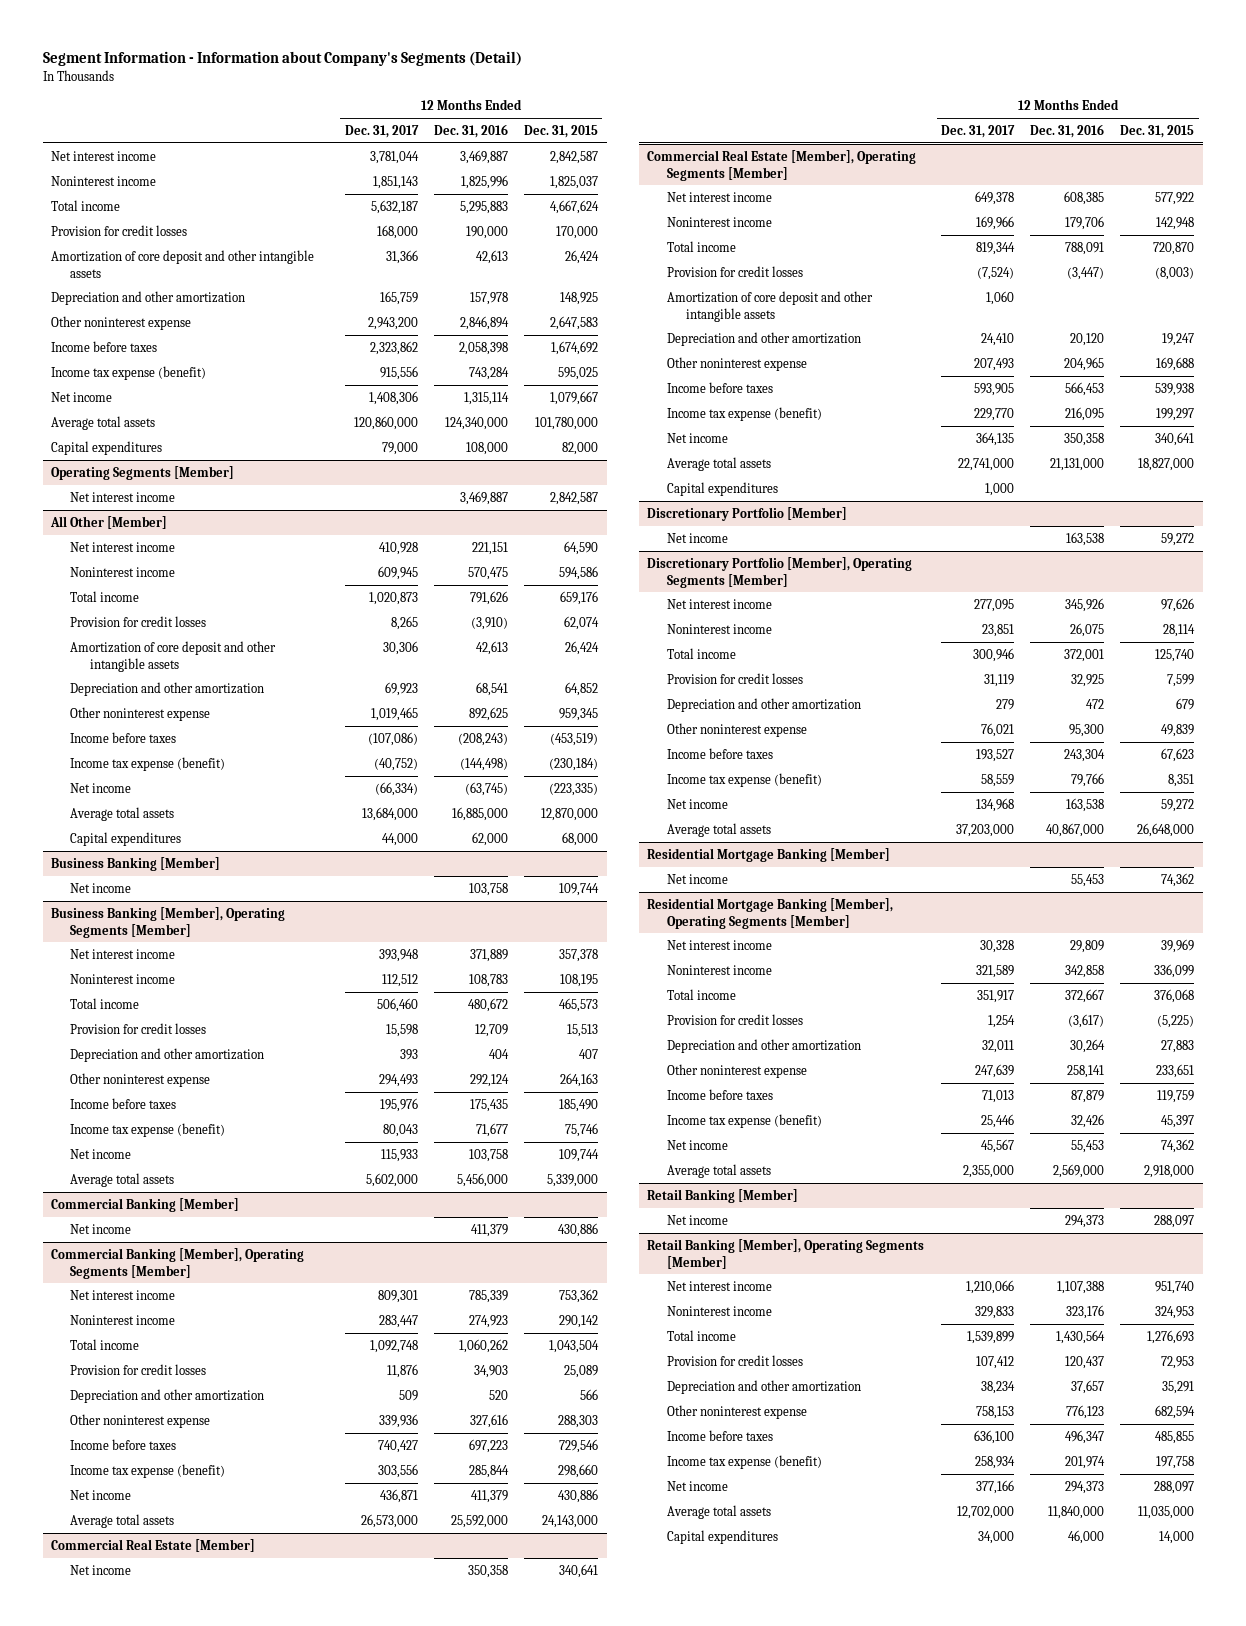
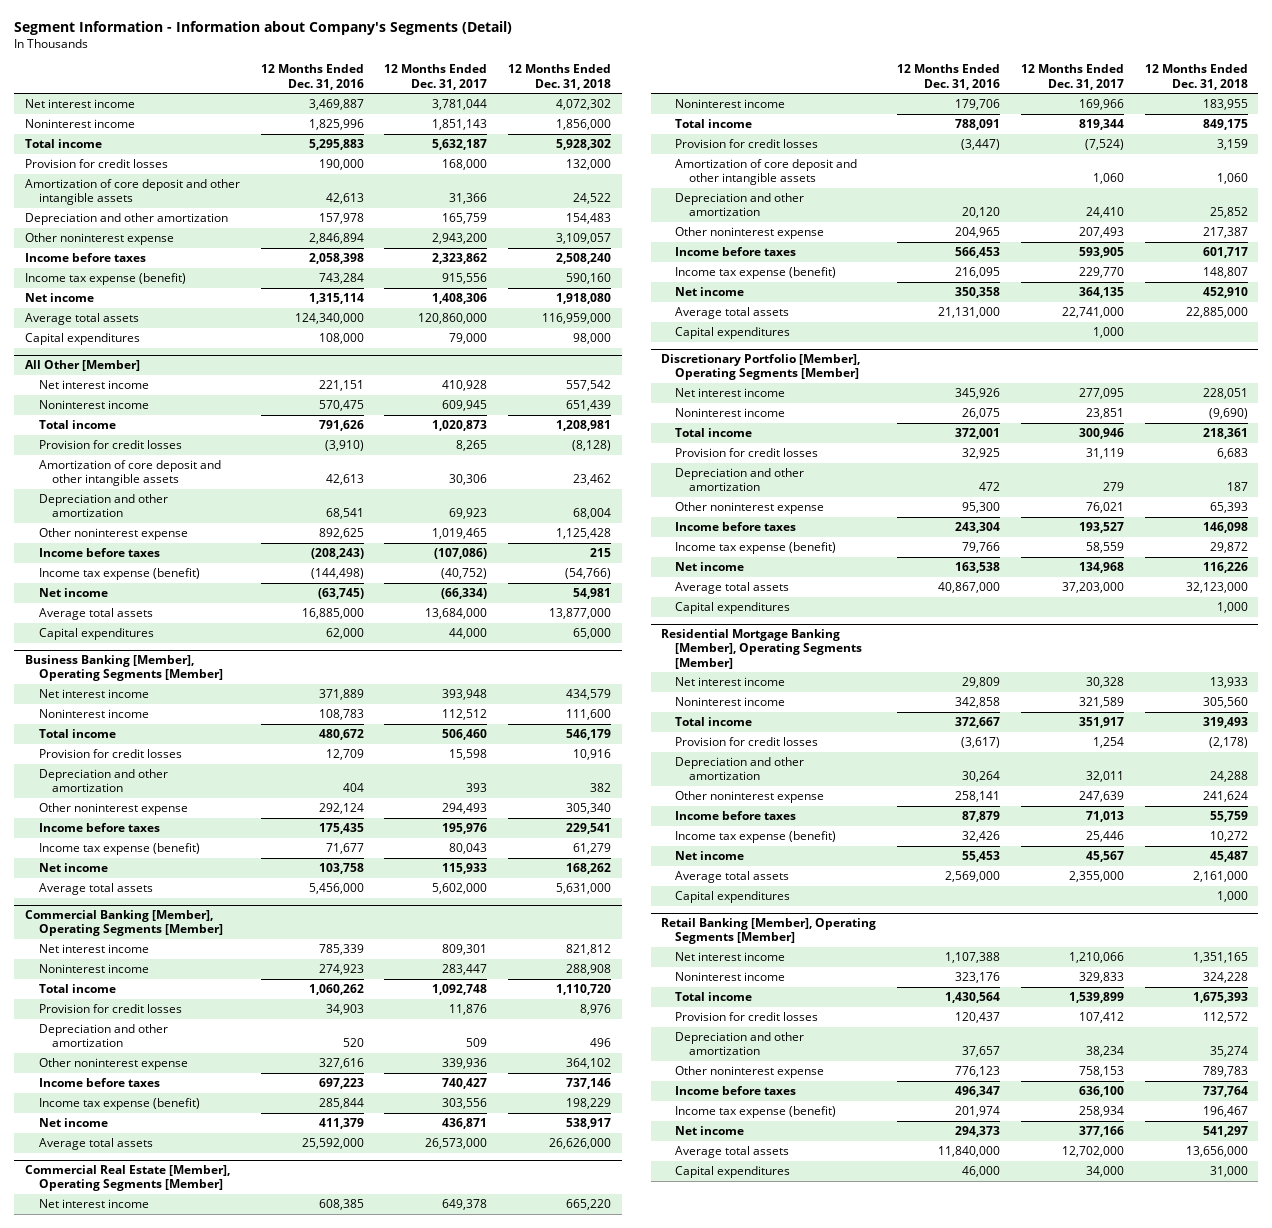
[524,125,599,139] Dec. 31, 2015 -> none
none -> [508,64,612,90] 12 Months Ended Dec. 31, 2018
[51,465,235,480] Operating Segments [Member] -> none
[70,491,176,502] Net interest income -> none
[51,856,221,871] Business Banking [Member] -> none
[70,882,132,893] Net income -> none
[51,1197,240,1212] Commercial Banking [Member] -> none
[70,1223,132,1234] Net income -> none
[51,1538,256,1552] Commercial Real Estate [Member] -> none
[70,1564,132,1575] Net income -> none
[647,506,848,521] Discretionary Portfolio [Member] -> none
[666,532,728,543] Net income -> none
[647,847,891,862] Residential Mortgage Banking [Member] -> none
[666,873,728,884] Net income -> none
none -> [674,602,790,615] Capital expenditures
[647,1188,799,1203] Retail Banking [Member] -> none
[666,1214,728,1225] Net income -> none
none -> [674,891,790,904] Capital expenditures

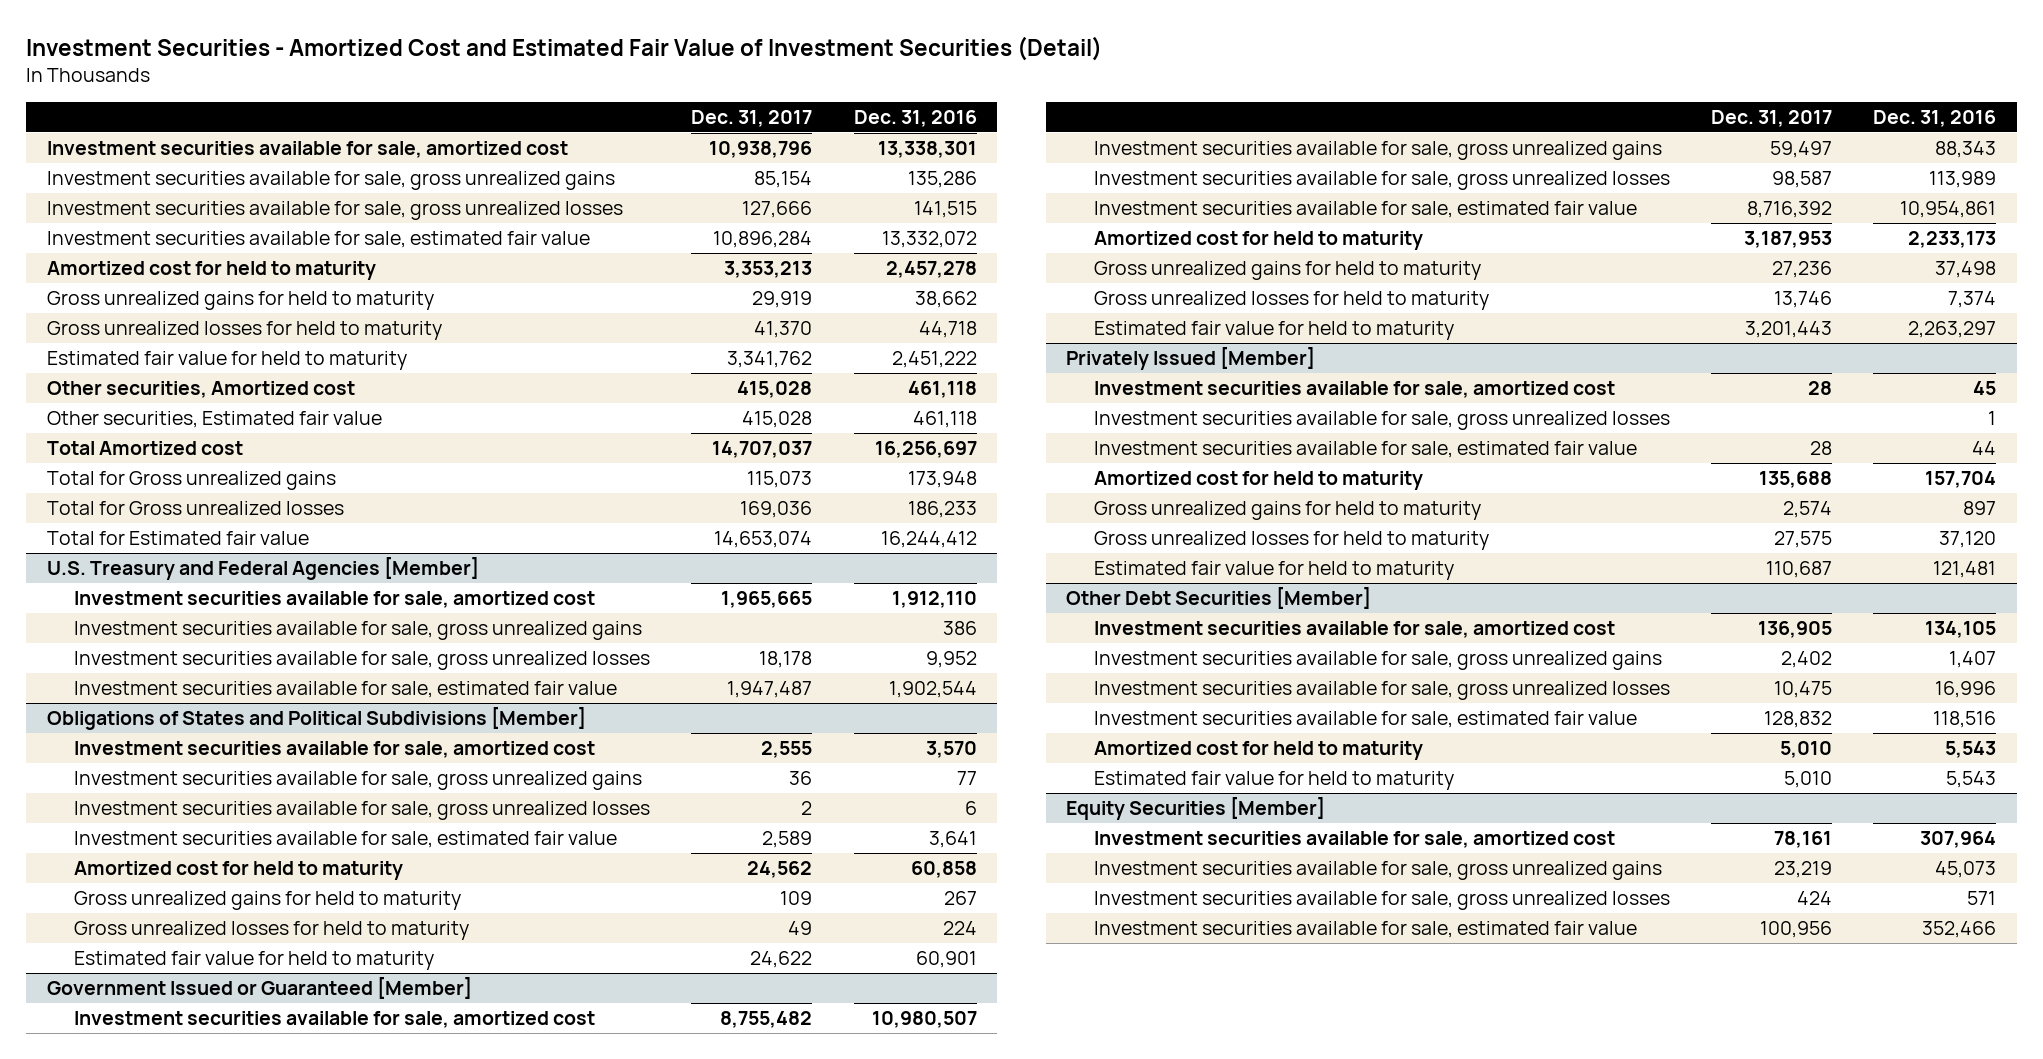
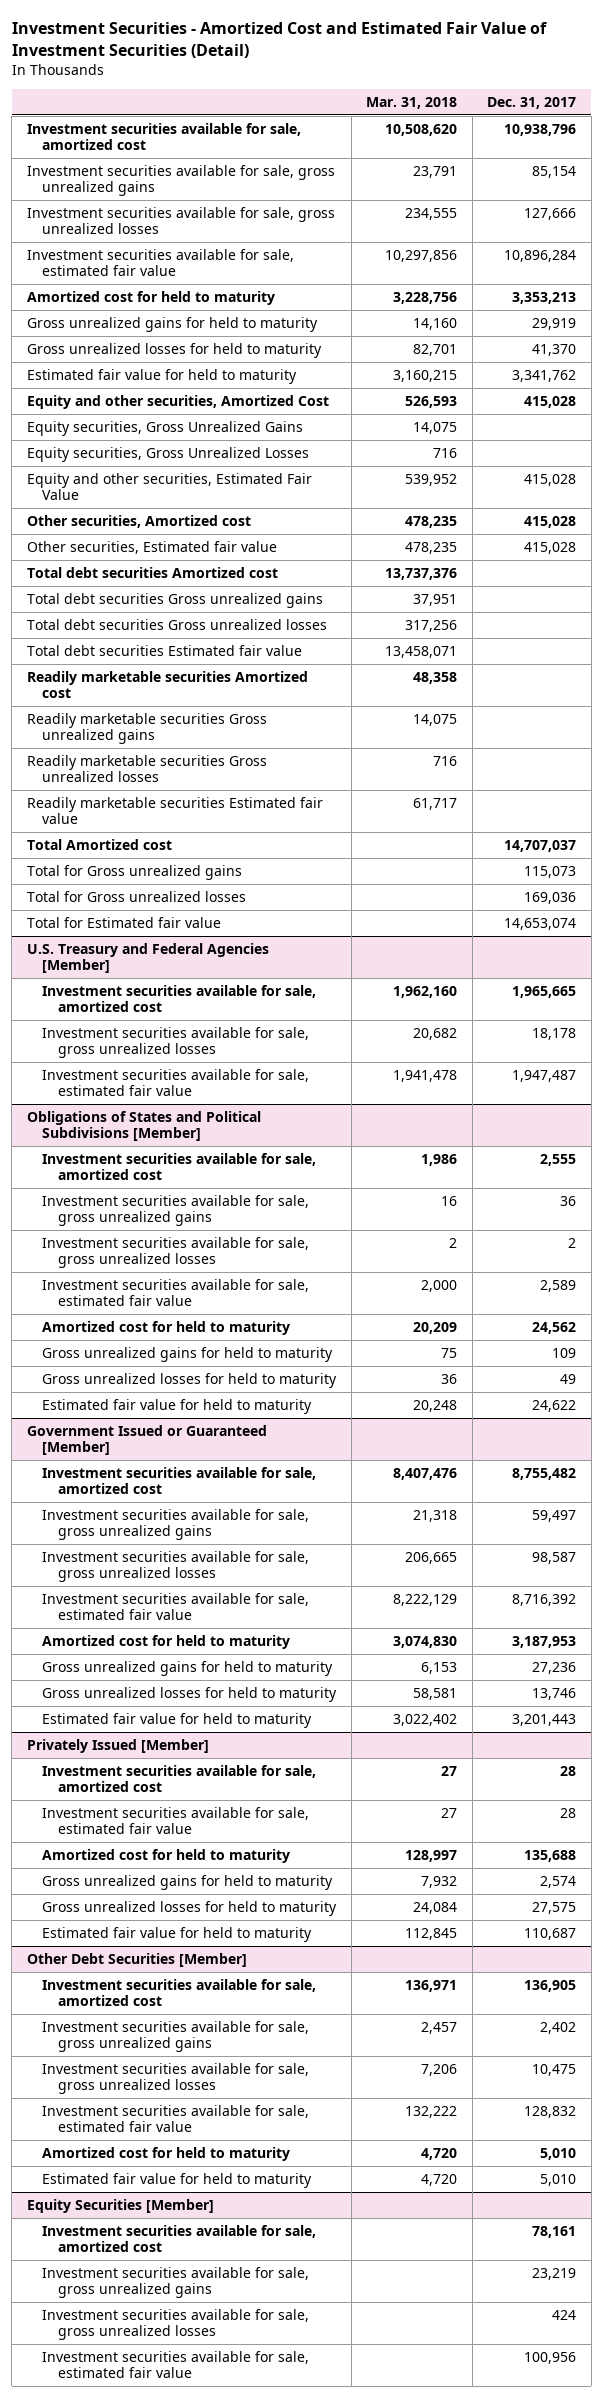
[853,109,977,127] Dec. 31, 2016 -> none
none -> [366,96,458,109] Mar. 31, 2018
none -> [26,394,329,409] Equity and other securities, Amortized Cost
none -> [26,420,303,436] Equity securities, Gross Unrealized Gains
none -> [26,446,309,462] Equity securities, Gross Unrealized Losses
none -> [26,472,312,501] Equity and other securities, Estimated Fair Value
none -> [26,566,278,578] Total debt securities Amortized cost
none -> [26,592,323,608] Total debt securities Gross unrealized gains
none -> [26,618,327,630] Total debt securities Gross unrealized losses
none -> [26,644,302,656] Total debt securities Estimated fair value
none -> [26,670,308,699] Readily marketable securities Amortized cost
none -> [26,712,267,745] Readily marketable securities Gross unrealized gains
none -> [26,754,267,783] Readily marketable securities Gross unrealized losses
none -> [26,796,323,825] Readily marketable securities Estimated fair value
[74,620,643,640] Investment securities available for sale, gross unrealized gains -> none
[1093,410,1670,430] Investment securities available for sale, gross unrealized losses -> none

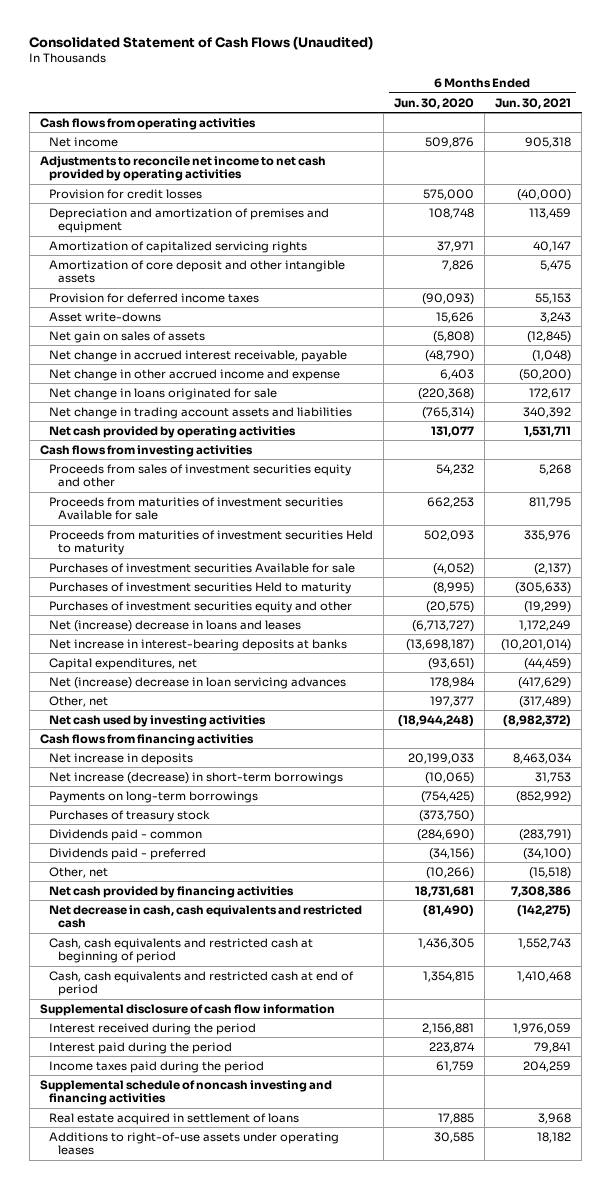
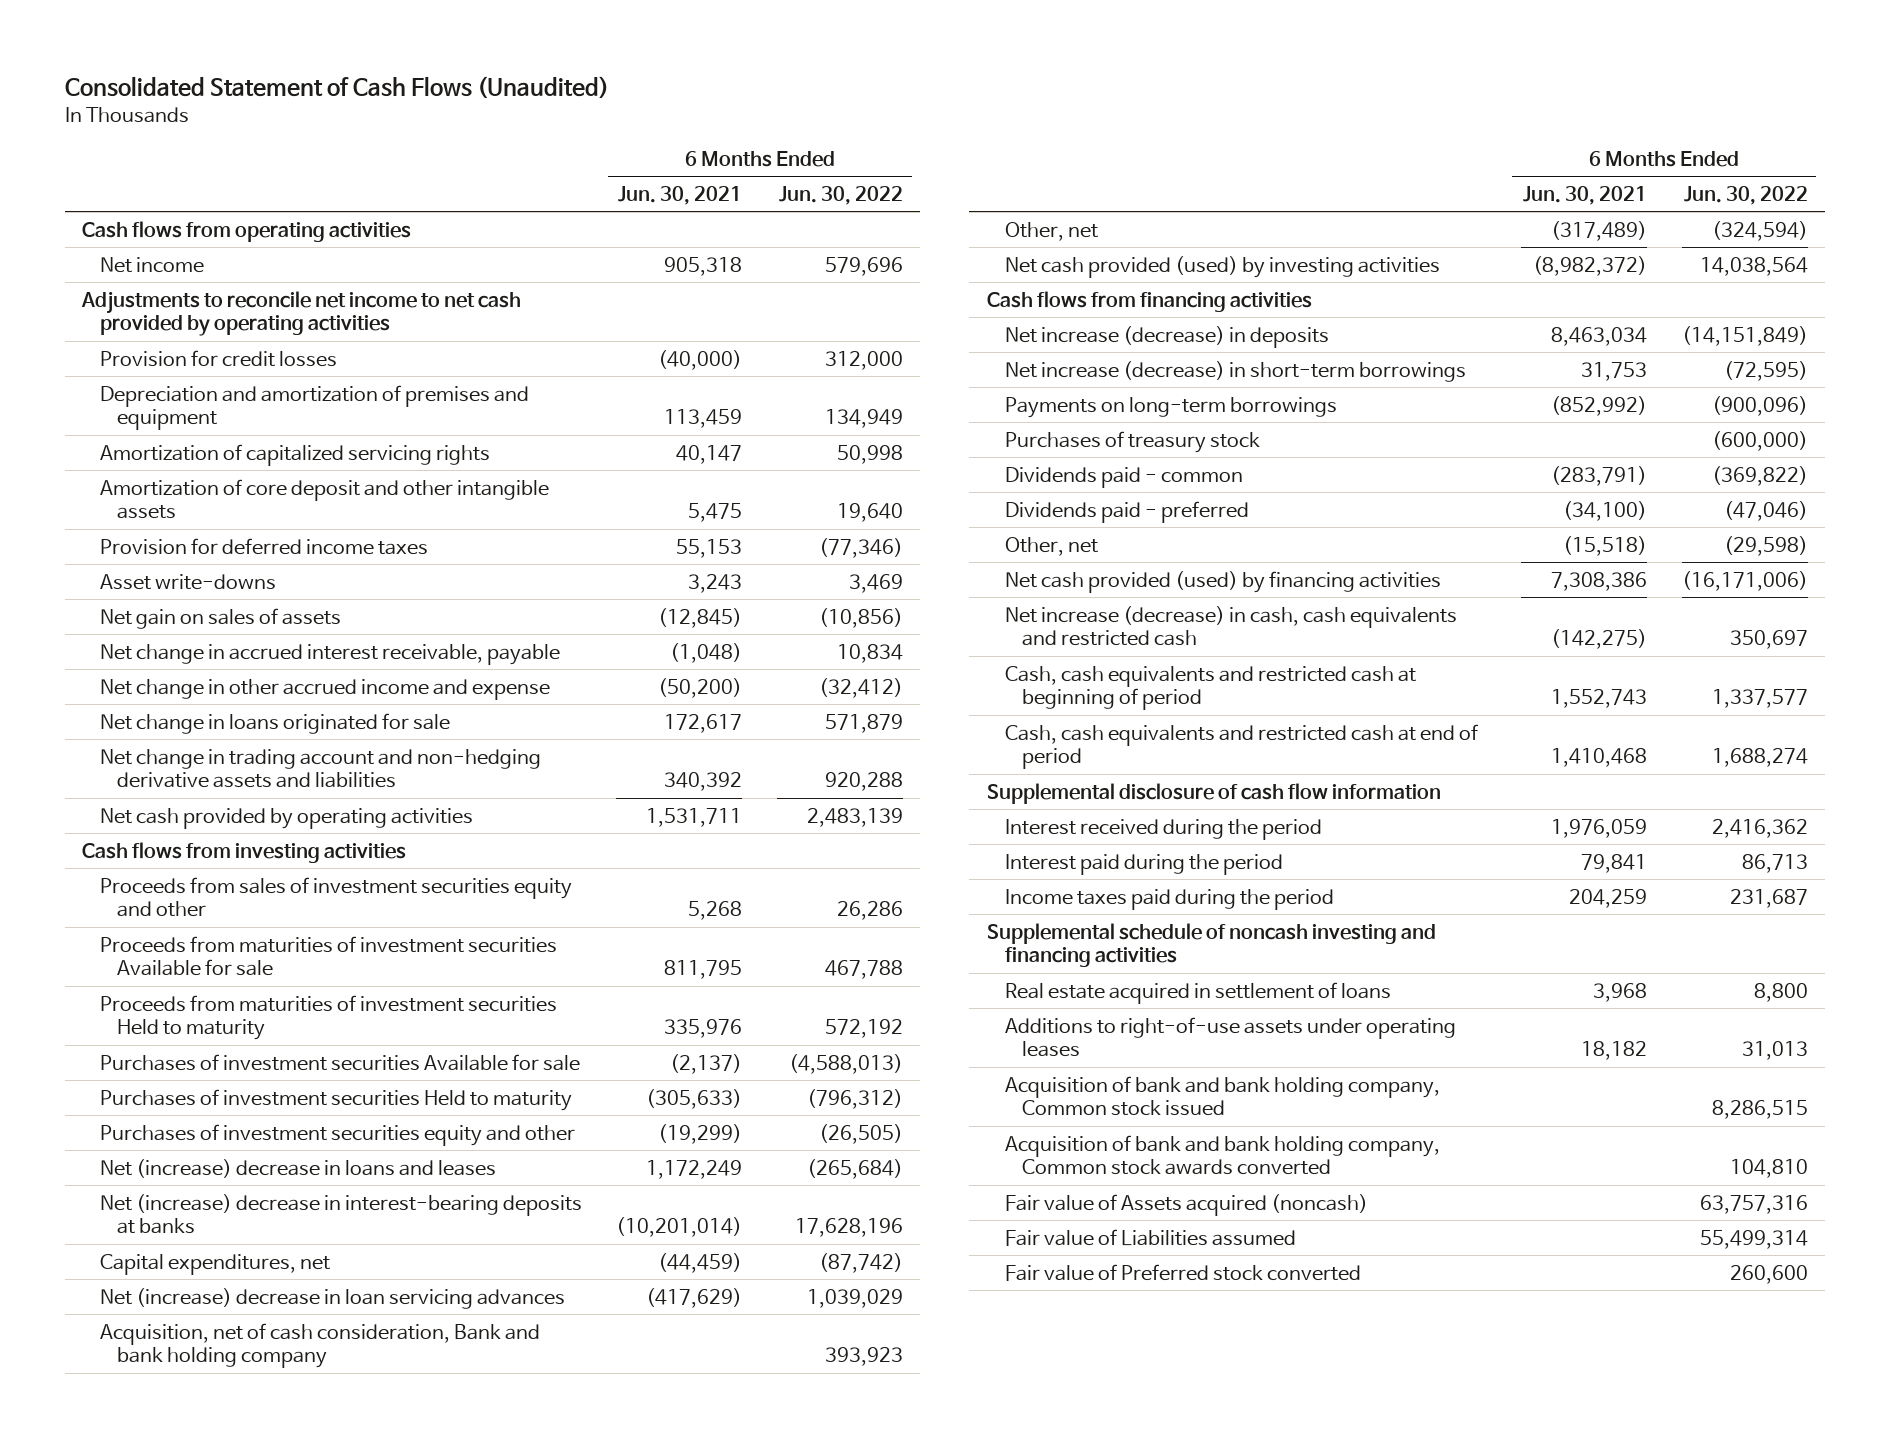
[393,97,474,109] Jun. 30, 2020 -> none
none -> [778,185,903,205] Jun. 30, 2022
[48,406,352,419] Net change in trading account assets and liabilities -> [99,748,541,789] Net change in trading account and non-hedging derivative assets and liabilities
[48,638,347,651] Net increase in interest-bearing deposits at banks -> [99,1193,582,1235] Net (increase) decrease in interest-bearing deposits at banks
none -> [99,1322,540,1369] Acquisition, net of cash consideration, Bank and bank holding company
[48,714,266,727] Net cash used by investing activities -> [1004,255,1440,278] Net cash provided (used) by investing activities
[48,752,193,765] Net increase in deposits -> [1004,325,1329,348] Net increase (decrease) in deposits
[48,885,294,898] Net cash provided by financing activities -> [1004,570,1441,593] Net cash provided (used) by financing activities
[48,904,362,929] Net decrease in cash, cash equivalents and restricted cash -> [1004,605,1457,647] Net increase (decrease) in cash, cash equivalents and restricted cash
none -> [1004,1075,1440,1117] Acquisition of bank and bank holding company, Common stock issued
none -> [1004,1134,1440,1176] Acquisition of bank and bank holding company, Common stock awards converted
none -> [1004,1193,1368,1216] Fair value of Assets acquired (noncash)
none -> [1004,1228,1296,1246] Fair value of Liabilities assumed
none -> [1004,1263,1361,1281] Fair value of Preferred stock converted

